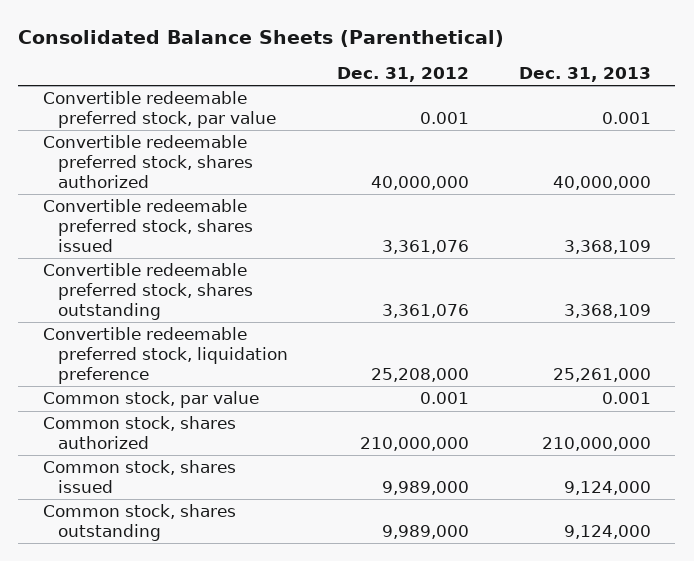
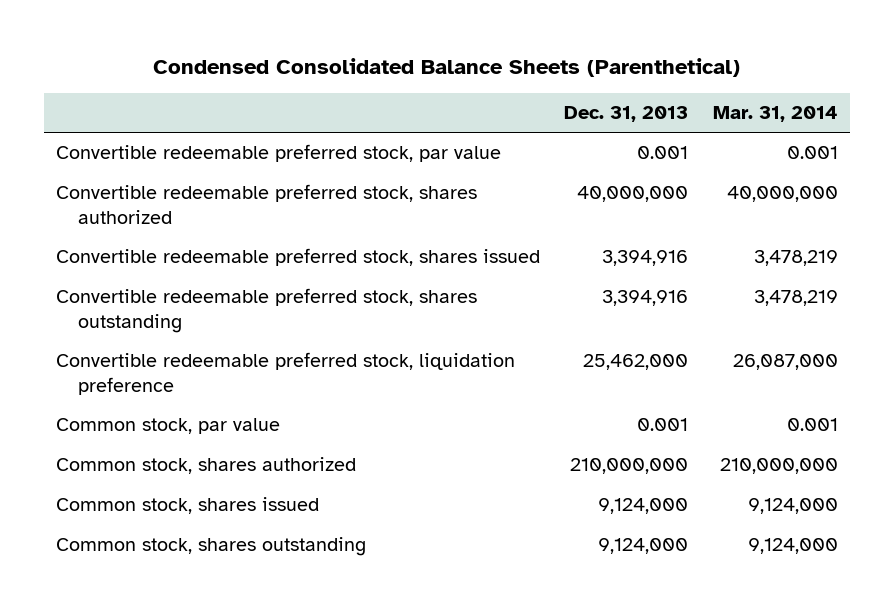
[18,29,505,47] Consolidated Balance Sheets (Parenthetical) -> [152,57,740,77] Condensed Consolidated Balance Sheets (Parenthetical)
[337,66,470,82] Dec. 31, 2012 -> none
none -> [713,106,839,123] Mar. 31, 2014
[563,239,651,254] 3,368,109 -> [602,250,689,267] 3,394,916
[563,303,651,318] 3,368,109 -> [602,290,689,307] 3,394,916
[552,367,651,382] 25,261,000 -> [583,354,689,371] 25,462,000

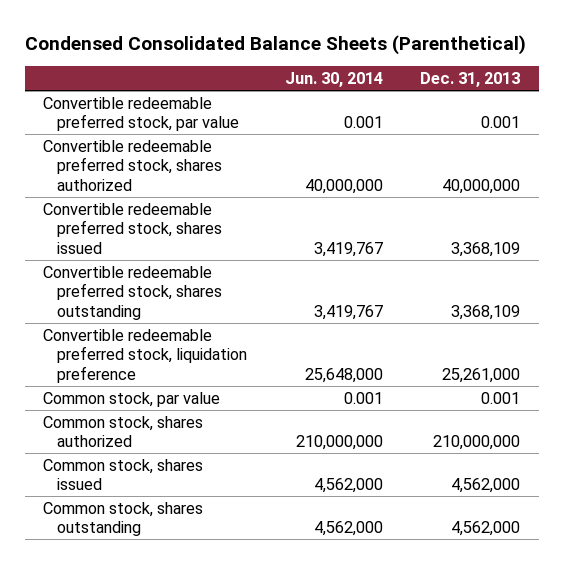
[713,106,839,123] Mar. 31, 2014 -> none
none -> [284,72,383,88] Jun. 30, 2014
[602,250,689,267] 3,394,916 -> [450,241,520,257] 3,368,109
[602,290,689,307] 3,394,916 -> [450,304,520,320] 3,368,109
[583,354,689,371] 25,462,000 -> [441,367,520,383] 25,261,000
[598,498,689,515] 9,124,000 -> [450,478,520,494] 4,562,000
[598,538,689,555] 9,124,000 -> [450,521,520,537] 4,562,000

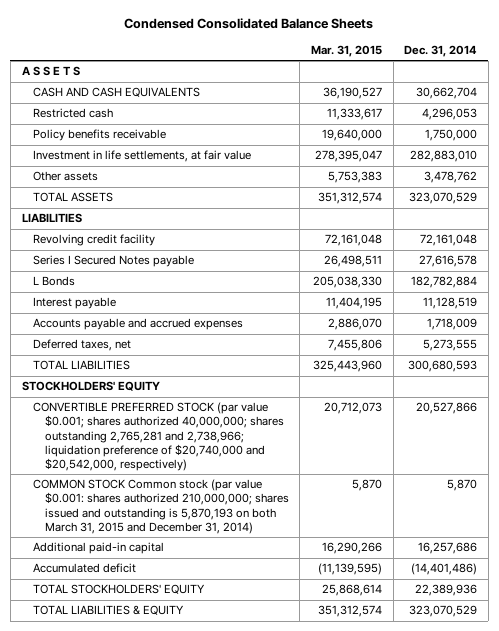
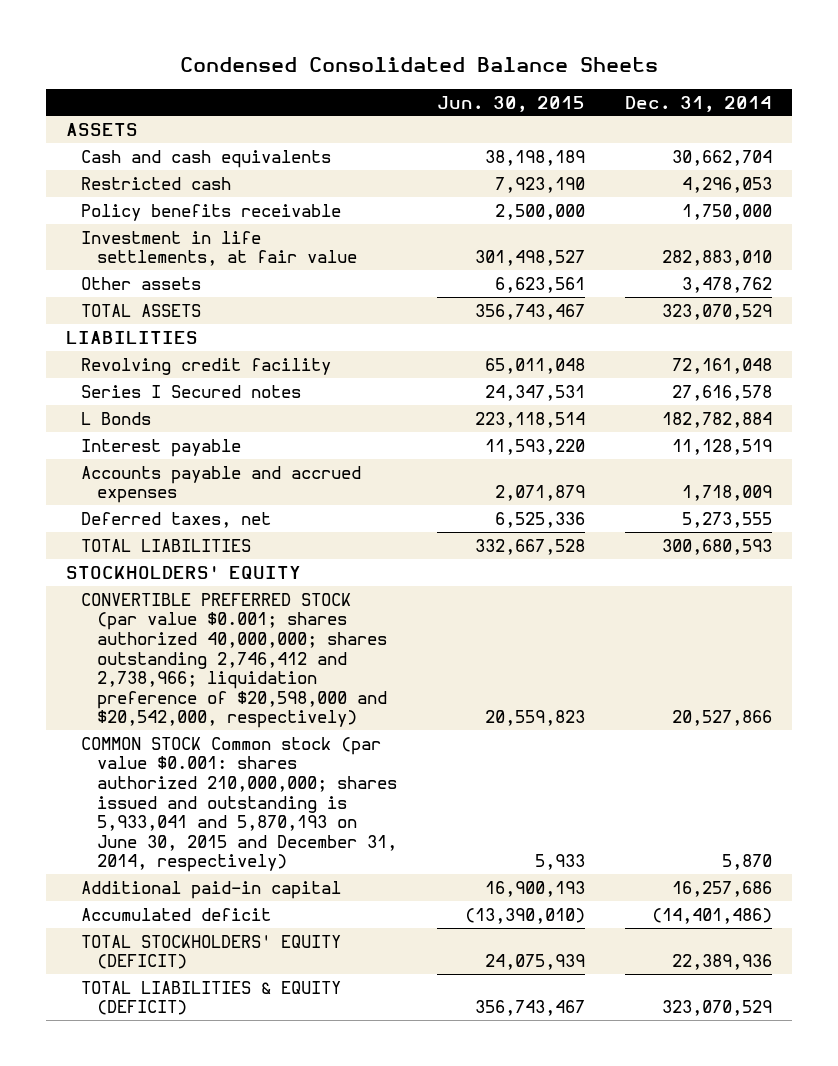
[310,44,382,57] Mar. 31, 2015 -> none
none -> [437,95,586,112] Jun. 30, 2015
[21,66,80,77] A S S E T S -> [65,122,138,136] ASSETS
[33,87,201,98] CASH AND CASH EQUIVALENTS -> [81,149,332,168] Cash and cash equivalents
[33,255,195,268] Series I Secured Notes payable -> [81,384,302,398] Series I Secured notes
[33,402,284,471] CONVERTIBLE PREFERRED STOCK (par value $0.001; shares authorized 40,000,000; shares outstanding 2,765,281 and 2,738,966; liquidation preference of $20,740,000 and $20,542,000, respectively) -> [81,592,387,729] CONVERTIBLE PREFERRED STOCK (par value $0.001; shares authorized 40,000,000; shares outstanding 2,746,412 and 2,738,966; liquidation preference of $20,598,000 and $20,542,000, respectively)
[33,479,289,534] COMMON STOCK Common stock (par value $0.001: shares authorized 210,000,000; shares issued and outstanding is 5,870,193 on both March 31, 2015 and December 31, 2014) -> [81,736,397,873] COMMON STOCK Common stock (par value $0.001: shares authorized 210,000,000; shares issued and outstanding is 5,933,041 and 5,870,193 on June 30, 2015 and December 31, 2014, respectively)
[33,584,206,595] TOTAL STOCKHOLDERS' EQUITY -> [81,934,342,970] TOTAL STOCKHOLDERS' EQUITY (DEFICIT)
[33,605,185,616] TOTAL LIABILITIES & EQUITY -> [81,980,342,1016] TOTAL LIABILITIES & EQUITY (DEFICIT)

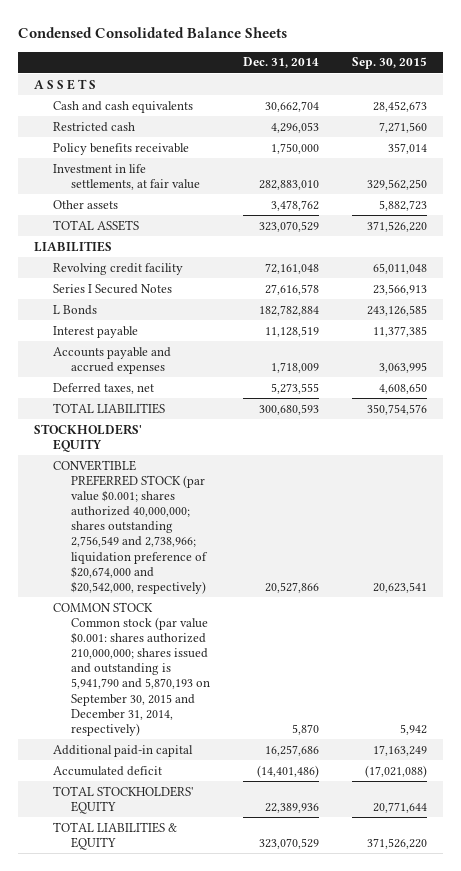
[437,95,586,112] Jun. 30, 2015 -> none
none -> [351,57,427,70] Sep. 30, 2015
[65,122,138,136] ASSETS -> [34,78,97,90] A S S E T S
[81,384,302,398] Series I Secured notes -> [52,283,172,294] Series I Secured Notes
[81,592,387,729] CONVERTIBLE PREFERRED STOCK (par value $0.001; shares authorized 40,000,000; shares outstanding 2,746,412 and 2,738,966; liquidation preference of $20,598,000 and $20,542,000, respectively) -> [52,459,209,594] CONVERTIBLE PREFERRED STOCK (par value $0.001; shares authorized 40,000,000; shares outstanding 2,756,549 and 2,738,966; liquidation preference of $20,674,000 and $20,542,000, respectively)
[81,736,397,873] COMMON STOCK Common stock (par value $0.001: shares authorized 210,000,000; shares issued and outstanding is 5,933,041 and 5,870,193 on June 30, 2015 and December 31, 2014, respectively) -> [52,601,211,736] COMMON STOCK Common stock (par value $0.001: shares authorized 210,000,000; shares issued and outstanding is 5,941,790 and 5,870,193 on September 30, 2015 and December 31, 2014, respectively)
[81,934,342,970] TOTAL STOCKHOLDERS' EQUITY (DEFICIT) -> [52,785,193,814] TOTAL STOCKHOLDERS' EQUITY
[81,980,342,1016] TOTAL LIABILITIES & EQUITY (DEFICIT) -> [52,821,177,850] TOTAL LIABILITIES & EQUITY

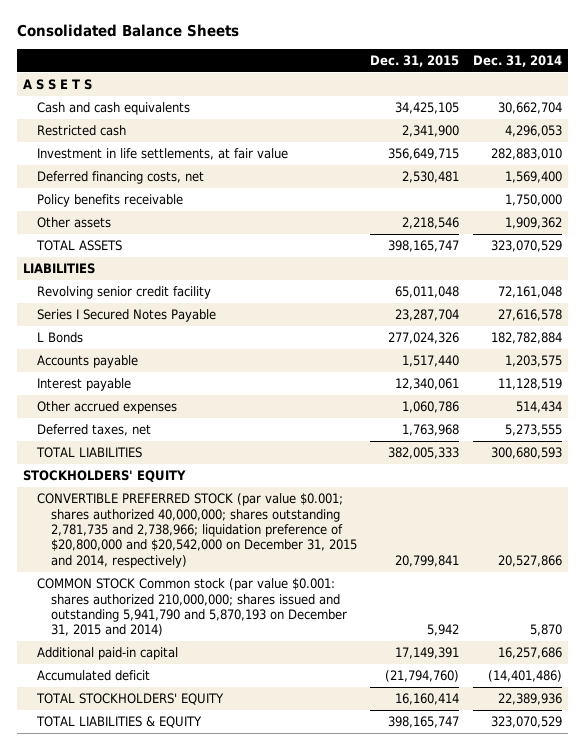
[18,27,288,39] Condensed Consolidated Balance Sheets -> [16,24,239,38] Consolidated Balance Sheets
[351,57,427,70] Sep. 30, 2015 -> none
none -> [370,54,460,67] Dec. 31, 2015
none -> [37,171,205,185] Deferred financing costs, net
[52,142,189,155] Policy benefits receivable -> [37,194,184,208] Policy benefits receivable
[270,199,319,211] 3,478,762 -> [504,217,562,230] 1,909,362
[52,262,183,275] Revolving credit facility -> [37,286,212,300] Revolving senior credit facility
[52,283,172,294] Series I Secured Notes -> [37,309,217,323] Series I Secured Notes Payable
none -> [37,355,139,369] Accounts payable
[52,346,171,374] Accounts payable and accrued expenses -> none
none -> [37,401,178,415] Other accrued expenses
[52,459,209,594] CONVERTIBLE PREFERRED STOCK (par value $0.001; shares authorized 40,000,000; shares outstanding 2,756,549 and 2,738,966; liquidation preference of $20,674,000 and $20,542,000, respectively) -> [37,493,357,568] CONVERTIBLE PREFERRED STOCK (par value $0.001; shares authorized 40,000,000; shares outstanding 2,781,735 and 2,738,966; liquidation preference of $20,800,000 and $20,542,000 on December 31, 2015 and 2014, respectively)
[52,601,211,736] COMMON STOCK Common stock (par value $0.001: shares authorized 210,000,000; shares issued and outstanding is 5,941,790 and 5,870,193 on September 30, 2015 and December 31, 2014, respectively) -> [37,578,347,637] COMMON STOCK Common stock (par value $0.001: shares authorized 210,000,000; shares issued and outstanding 5,941,790 and 5,870,193 on December 31, 2015 and 2014)

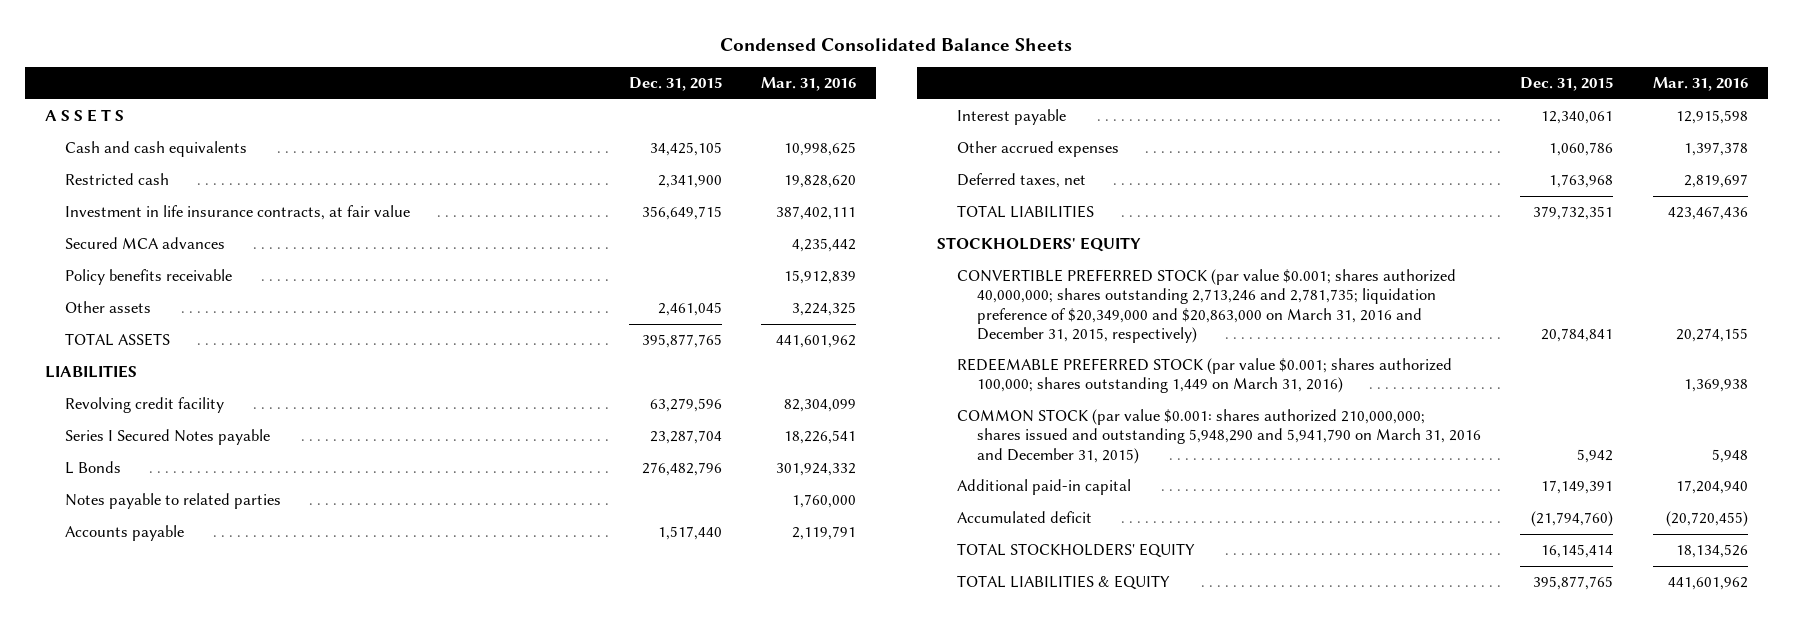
[16,24,239,38] Consolidated Balance Sheets -> [720,37,1073,51] Condensed Consolidated Balance Sheets
[472,54,562,67] Dec. 31, 2014 -> none
none -> [761,77,857,92] Mar. 31, 2016
[37,171,205,185] Deferred financing costs, net -> none
[37,148,289,161] Investment in life settlements, at fair value -> [65,205,411,221] Investment in life insurance contracts, at fair value
none -> [65,237,226,250] Secured MCA advances
[402,217,460,230] 2,218,546 -> [657,302,722,317] 2,461,045
[388,240,460,253] 398,165,747 -> [641,334,722,349] 395,877,765
[37,286,212,300] Revolving senior credit facility -> [65,397,225,414] Revolving credit facility
[395,286,460,299] 65,011,048 -> [649,398,722,413] 63,279,596
[37,309,217,323] Series I Secured Notes Payable -> [65,429,271,446] Series I Secured Notes payable
[388,332,460,345] 277,024,326 -> [641,462,722,477] 276,482,796
none -> [65,493,282,510] Notes payable to related parties
[388,447,460,460] 382,005,333 -> [1533,206,1614,221] 379,732,351
[37,493,357,568] CONVERTIBLE PREFERRED STOCK (par value $0.001; shares authorized 40,000,000; shares outstanding 2,781,735 and 2,738,966; liquidation preference of $20,800,000 and $20,542,000 on December 31, 2015 and 2014, respectively) -> [956,269,1456,343] CONVERTIBLE PREFERRED STOCK (par value $0.001; shares authorized 40,000,000; shares outstanding 2,713,246 and 2,781,735; liquidation preference of $20,349,000 and $20,863,000 on March 31, 2016 and December 31, 2015, respectively)
[395,554,460,567] 20,799,841 -> [1541,327,1614,342] 20,784,841
none -> [956,358,1452,394] REDEEMABLE PREFERRED STOCK (par value $0.001; shares authorized 100,000; shares outstanding 1,449 on March 31, 2016)
[37,578,347,637] COMMON STOCK Common stock (par value $0.001: shares authorized 210,000,000; shares issued and outstanding 5,941,790 and 5,870,193 on December 31, 2015 and 2014) -> [956,409,1482,464] COMMON STOCK (par value $0.001: shares authorized 210,000,000; shares issued and outstanding 5,948,290 and 5,941,790 on March 31, 2016 and December 31, 2015)
[395,693,460,706] 16,160,414 -> [1541,544,1614,559] 16,145,414
[388,716,460,729] 398,165,747 -> [1533,576,1614,591] 395,877,765

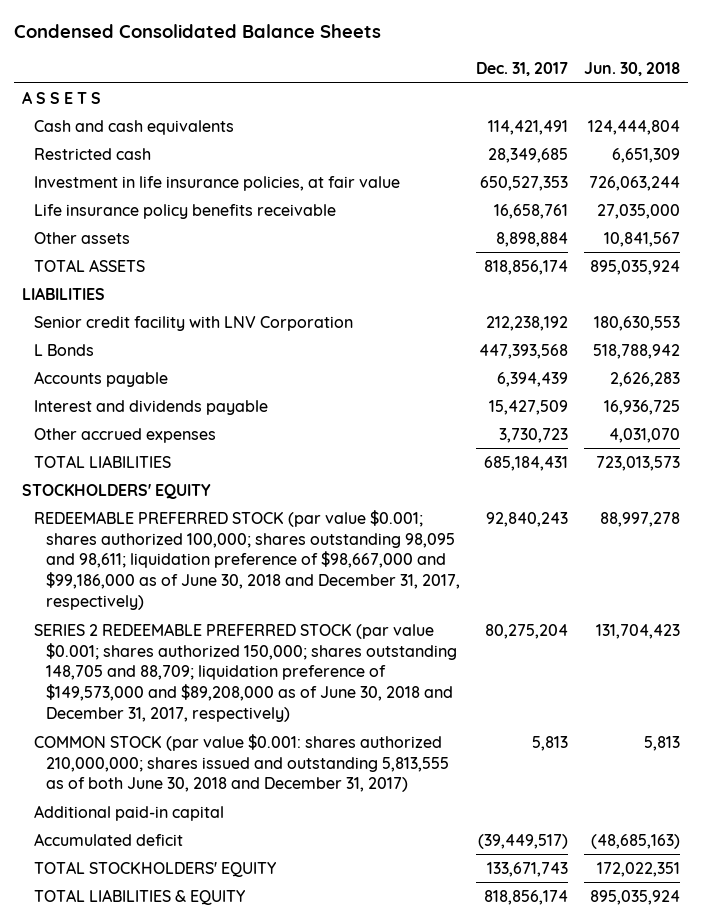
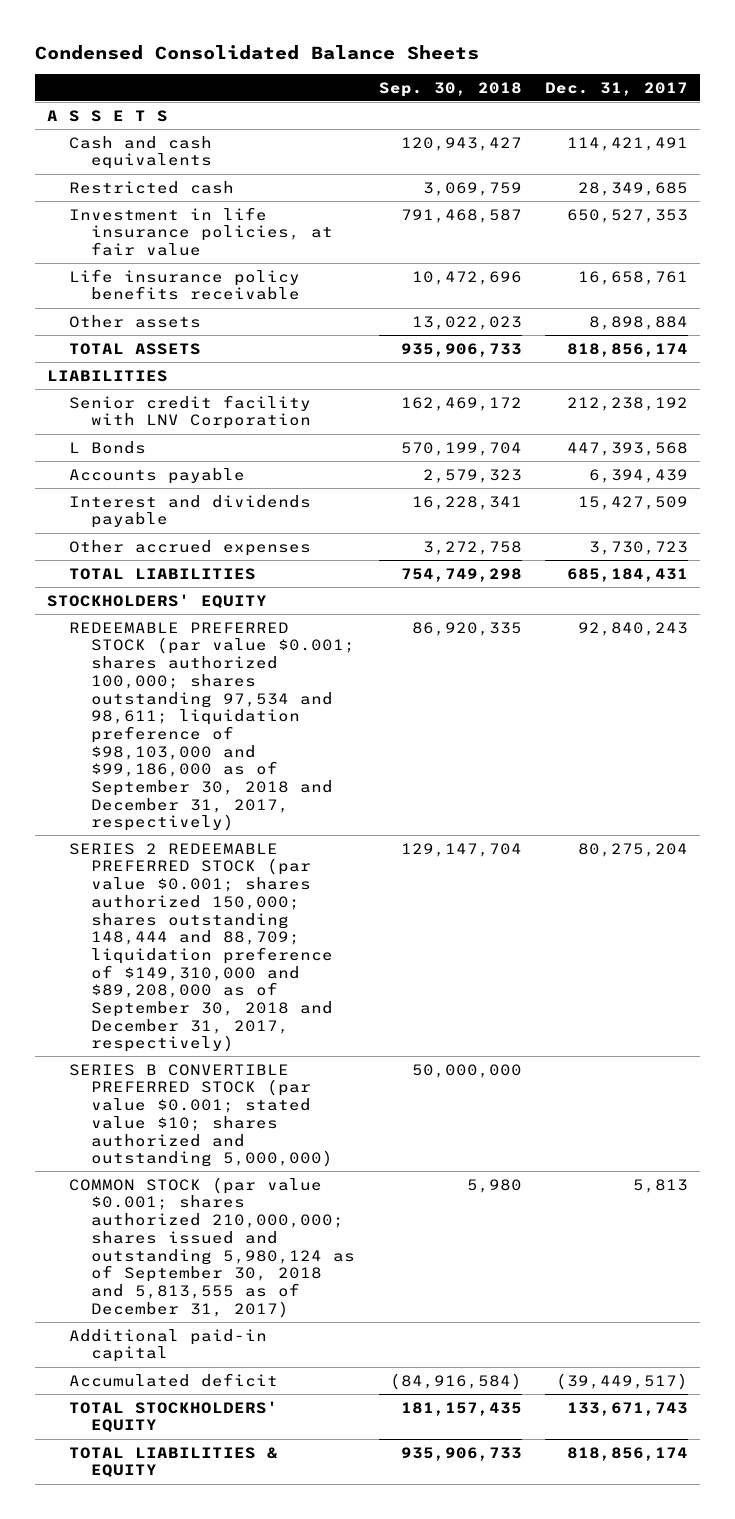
[583,62,680,77] Jun. 30, 2018 -> none
none -> [378,81,522,97] Sep. 30, 2018
[33,509,460,611] REDEEMABLE PREFERRED STOCK (par value $0.001; shares authorized 100,000; shares outstanding 98,095 and 98,611; liquidation preference of $98,667,000 and $99,186,000 as of June 30, 2018 and December 31, 2017, respectively) -> [69,621,356,832] REDEEMABLE PREFERRED STOCK (par value $0.001; shares authorized 100,000; shares outstanding 97,534 and 98,611; liquidation preference of $98,103,000 and $99,186,000 as of September 30, 2018 and December 31, 2017, respectively)
[33,622,457,723] SERIES 2 REDEEMABLE PREFERRED STOCK (par value $0.001; shares authorized 150,000; shares outstanding 148,705 and 88,709; liquidation preference of $149,573,000 and $89,208,000 as of June 30, 2018 and December 31, 2017, respectively) -> [69,842,334,1053] SERIES 2 REDEEMABLE PREFERRED STOCK (par value $0.001; shares authorized 150,000; shares outstanding 148,444 and 88,709; liquidation preference of $149,310,000 and $89,208,000 as of September 30, 2018 and December 31, 2017, respectively)
none -> [69,1063,334,1168] SERIES B CONVERTIBLE PREFERRED STOCK (par value $0.001; stated value $10; shares authorized and outstanding 5,000,000)
[33,733,449,793] COMMON STOCK (par value $0.001: shares authorized 210,000,000; shares issued and outstanding 5,813,555 as of both June 30, 2018 and December 31, 2017) -> [69,1176,356,1318] COMMON STOCK (par value $0.001; shares authorized 210,000,000; shares issued and outstanding 5,980,124 as of September 30, 2018 and 5,813,555 as of December 31, 2017)

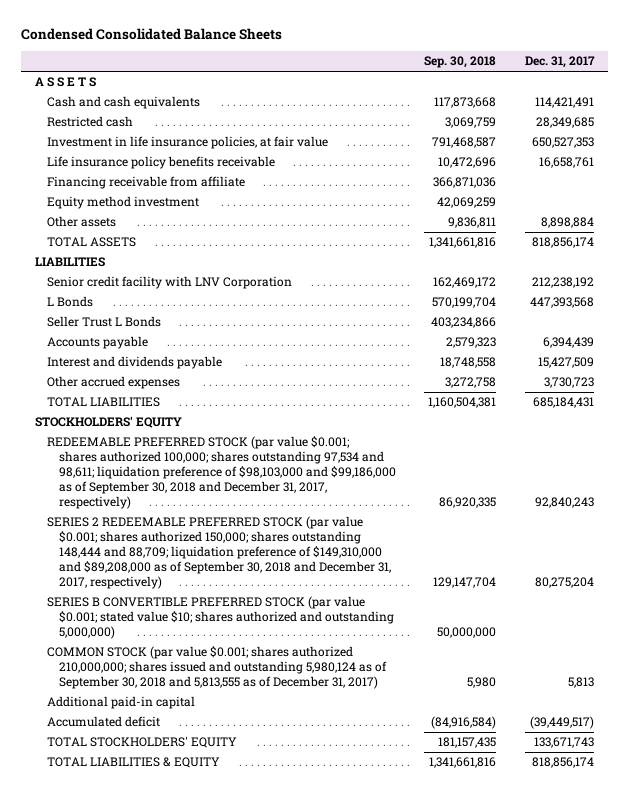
[400,136,522,151] 120,943,427 -> [434,97,497,109] 117,873,668
none -> [47,176,246,190] Financing receivable from affiliate
none -> [47,196,200,210] Equity method investment
[411,315,522,330] 13,022,023 -> [448,217,497,229] 9,836,811
[400,342,522,357] 935,906,733 -> [429,237,497,249] 1,341,661,816
none -> [47,316,162,328] Seller Trust L Bonds
[411,495,522,510] 16,228,341 -> [440,357,497,369] 18,748,558
[400,567,522,582] 754,749,298 -> [428,397,497,409] 1,160,504,381
[400,1446,522,1461] 935,906,733 -> [429,757,497,769] 1,341,661,816

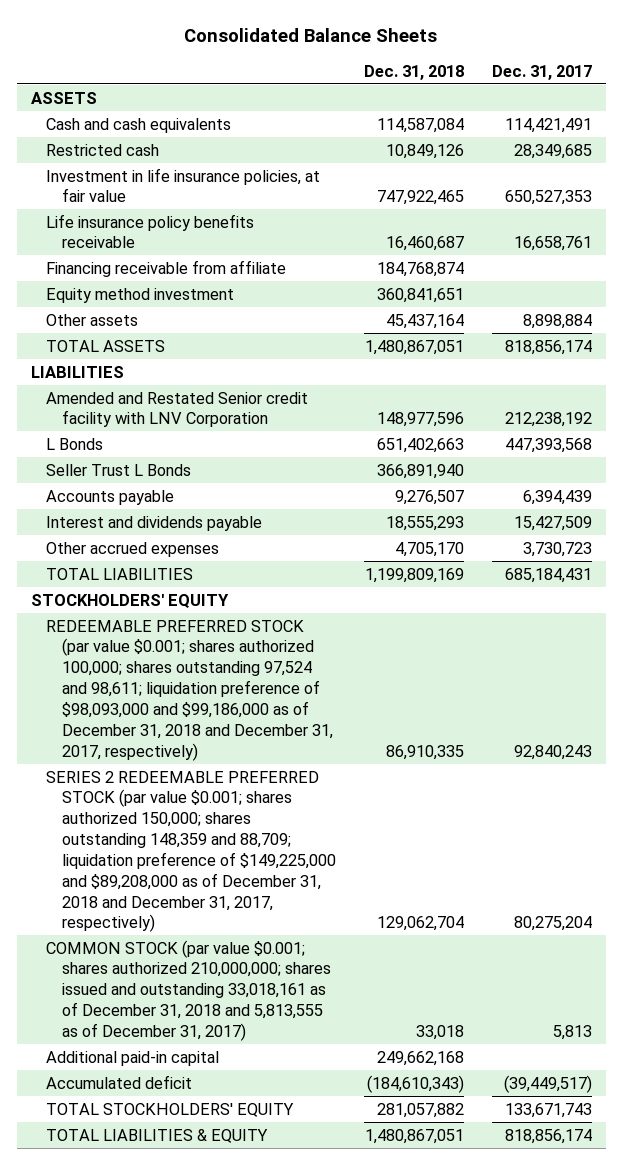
[20,28,282,41] Condensed Consolidated Balance Sheets -> [184,27,438,42] Consolidated Balance Sheets
[424,56,497,69] Sep. 30, 2018 -> none
none -> [364,64,465,80] Dec. 31, 2018
[35,77,97,88] A S S E T S -> [30,91,97,104] ASSETS
[47,276,293,290] Senior credit facility with LNV Corporation -> [46,391,309,428] Amended and Restated Senior credit facility with LNV Corporation
[47,596,395,640] SERIES B CONVERTIBLE PREFERRED STOCK (par value $0.001; stated value $10; shares authorized and outstanding 5,000,000) -> none
[47,436,397,509] REDEEMABLE PREFERRED STOCK (par value $0.001; shares authorized 100,000; shares outstanding 97,534 and 98,611; liquidation preference of $98,103,000 and $99,186,000 as of September 30, 2018 and December 31, 2017, respectively) -> [46,619,334,761] REDEEMABLE PREFERRED STOCK (par value $0.001; shares authorized 100,000; shares outstanding 97,524 and 98,611; liquidation preference of $98,093,000 and $99,186,000 as of December 31, 2018 and December 31, 2017, respectively)
[47,516,392,589] SERIES 2 REDEEMABLE PREFERRED STOCK (par value $0.001; shares authorized 150,000; shares outstanding 148,444 and 88,709; liquidation preference of $149,310,000 and $89,208,000 as of September 30, 2018 and December 31, 2017, respectively) -> [46,770,337,933] SERIES 2 REDEEMABLE PREFERRED STOCK (par value $0.001; shares authorized 150,000; shares outstanding 148,359 and 88,709; liquidation preference of $149,225,000 and $89,208,000 as of December 31, 2018 and December 31, 2017, respectively)
[47,646,388,690] COMMON STOCK (par value $0.001; shares authorized 210,000,000; shares issued and outstanding 5,980,124 as of September 30, 2018 and 5,813,555 as of December 31, 2017) -> [46,939,332,1041] COMMON STOCK (par value $0.001; shares authorized 210,000,000; shares issued and outstanding 33,018,161 as of December 31, 2018 and 5,813,555 as of December 31, 2017)

